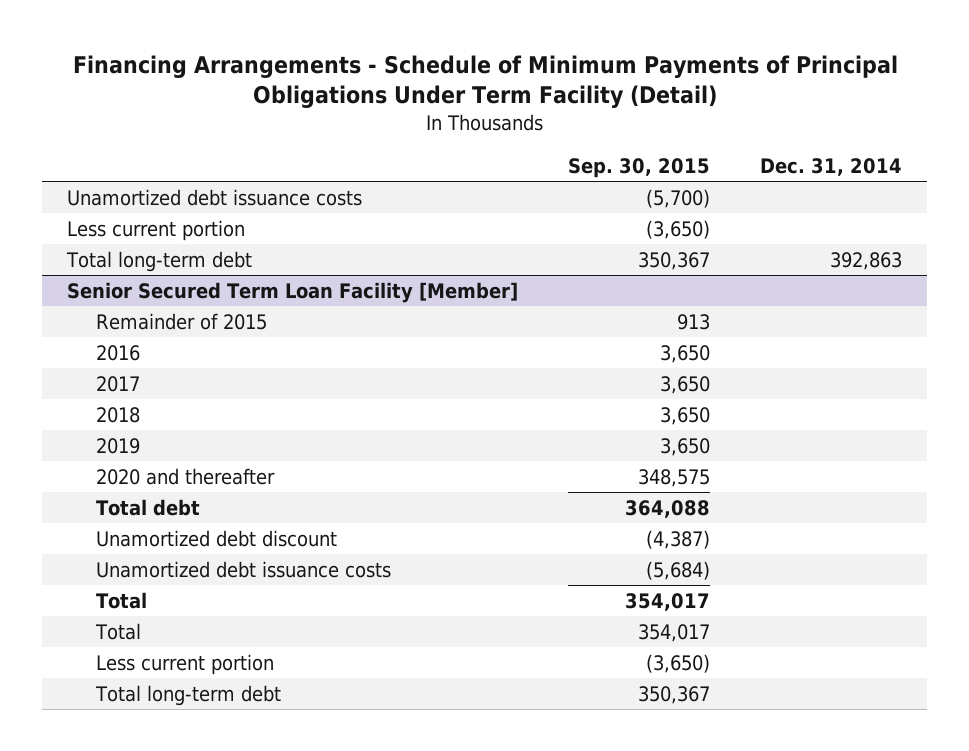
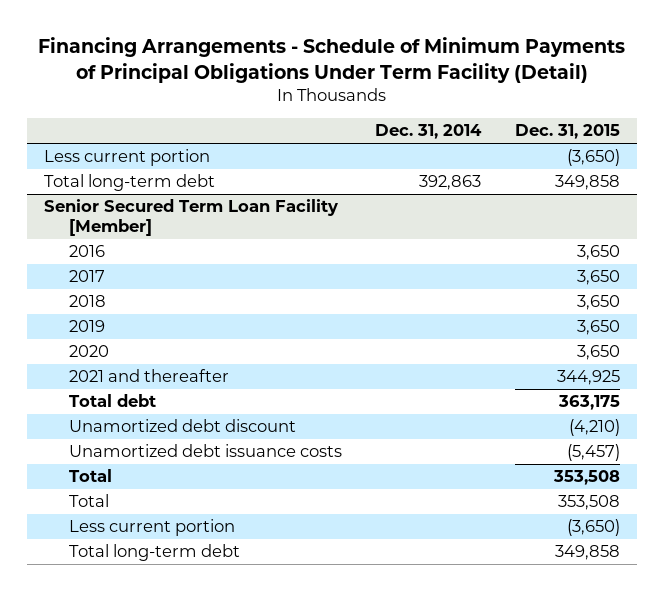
[568,157,711,178] Sep. 30, 2015 -> none
none -> [515,124,621,140] Dec. 31, 2015
[67,188,363,206] Unamortized debt issuance costs -> none
[96,312,268,330] Remainder of 2015 -> none
none -> [68,345,109,358] 2020
[96,467,276,485] 2020 and thereafter -> [68,369,229,383] 2021 and thereafter

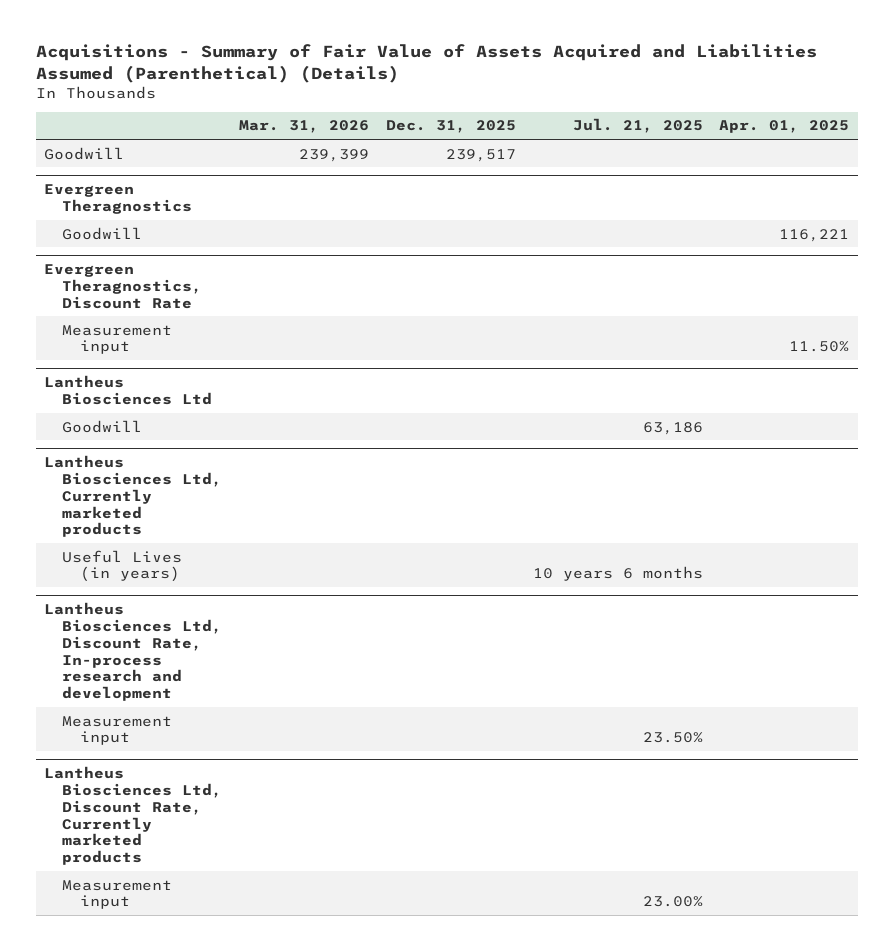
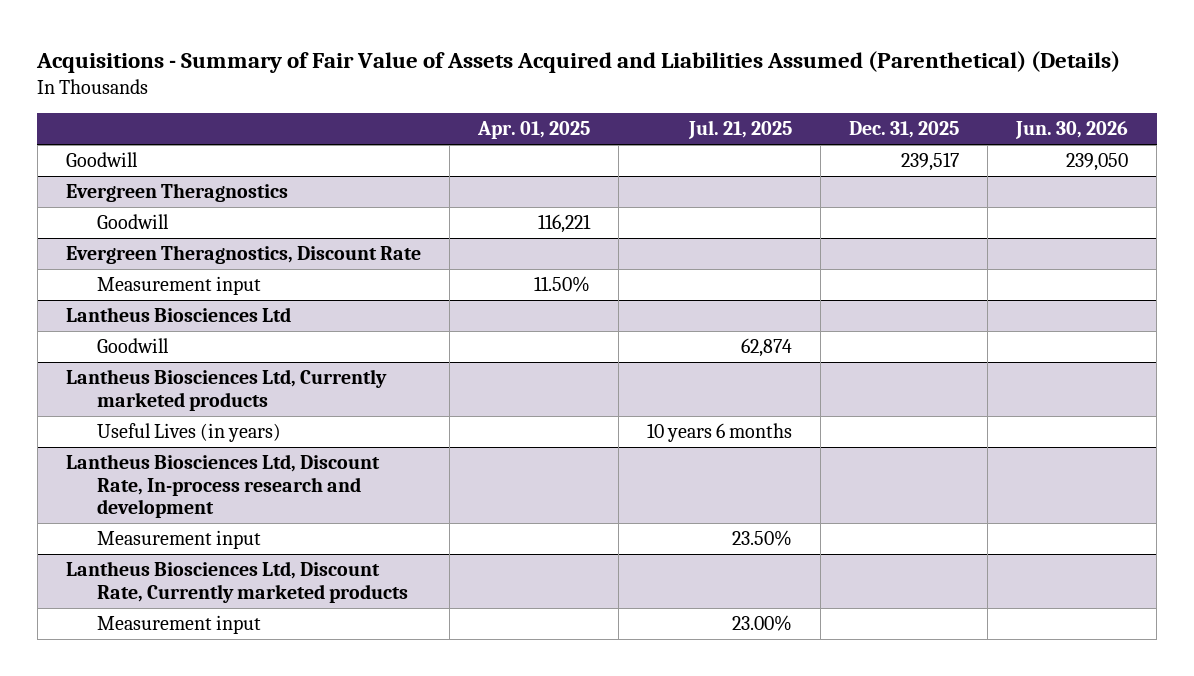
[238,120,369,134] Mar. 31, 2026 -> none
none -> [1015,121,1129,140] Jun. 30, 2026
[642,421,703,435] 63,186 -> [741,338,793,358] 62,874

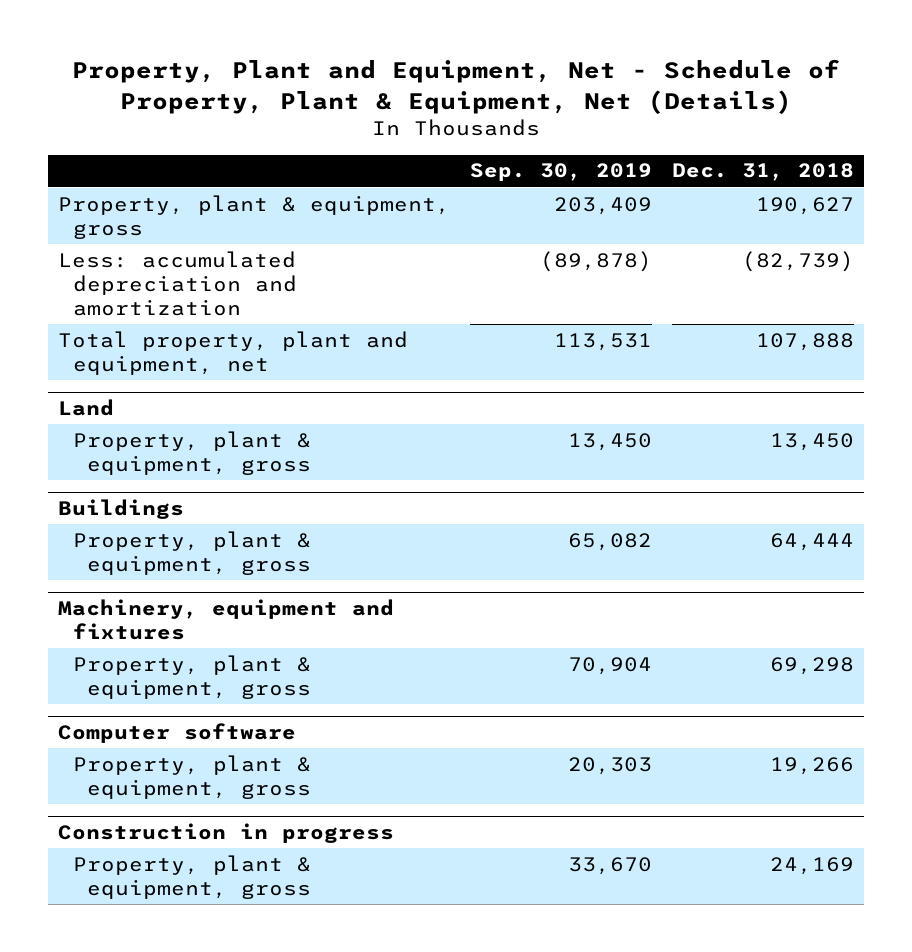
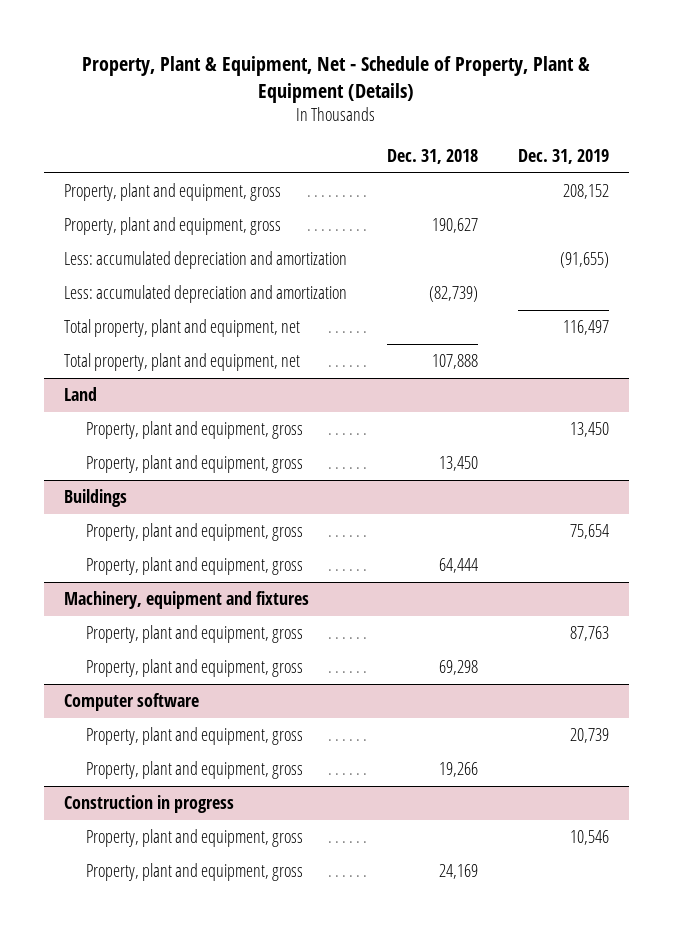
[71,59,840,114] Property, Plant and Equipment, Net - Schedule of Property, Plant & Equipment, Net (Details) -> [82,55,591,103] Property, Plant & Equipment, Net - Schedule of Property, Plant & Equipment (Details)
[469,163,652,182] Sep. 30, 2019 -> none
none -> [517,148,609,164] Dec. 31, 2019
none -> [63,183,281,202] Property, plant and equipment, gross
[58,194,451,240] Property, plant & equipment, gross -> [63,217,281,236] Property, plant and equipment, gross
none -> [63,251,347,270] Less: accumulated depreciation and amortization
none -> [63,319,300,338] Total property, plant and equipment, net
none -> [85,421,303,440] Property, plant and equipment, gross
[72,430,312,476] Property, plant & equipment, gross -> [85,455,303,474] Property, plant and equipment, gross
none -> [85,523,303,542] Property, plant and equipment, gross
[72,530,312,576] Property, plant & equipment, gross -> [85,557,303,576] Property, plant and equipment, gross
none -> [85,625,303,644] Property, plant and equipment, gross
[72,654,312,700] Property, plant & equipment, gross -> [85,659,303,678] Property, plant and equipment, gross
none -> [85,727,303,746] Property, plant and equipment, gross
[72,754,312,800] Property, plant & equipment, gross -> [85,761,303,780] Property, plant and equipment, gross
none -> [85,829,303,848] Property, plant and equipment, gross
[72,854,312,900] Property, plant & equipment, gross -> [85,863,303,882] Property, plant and equipment, gross

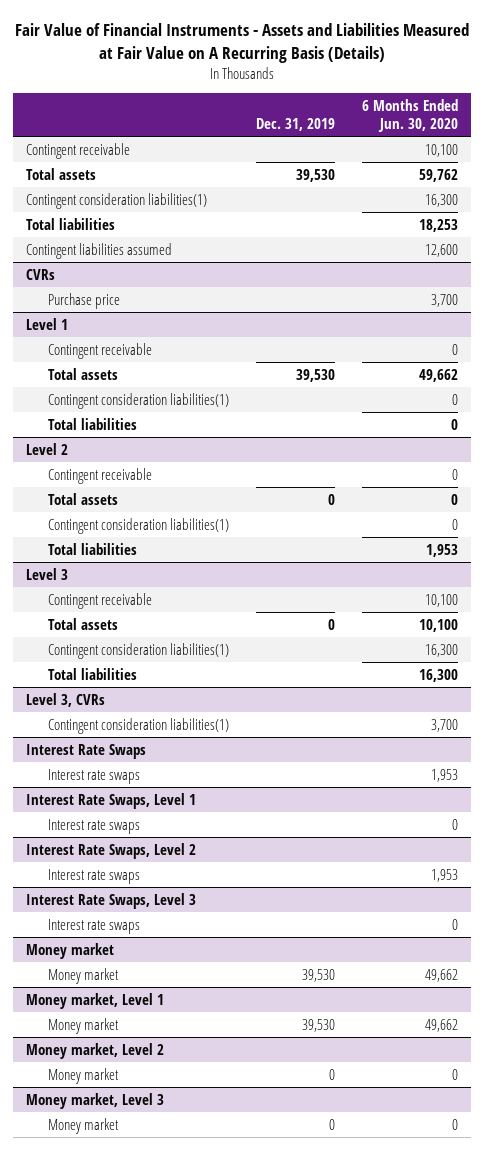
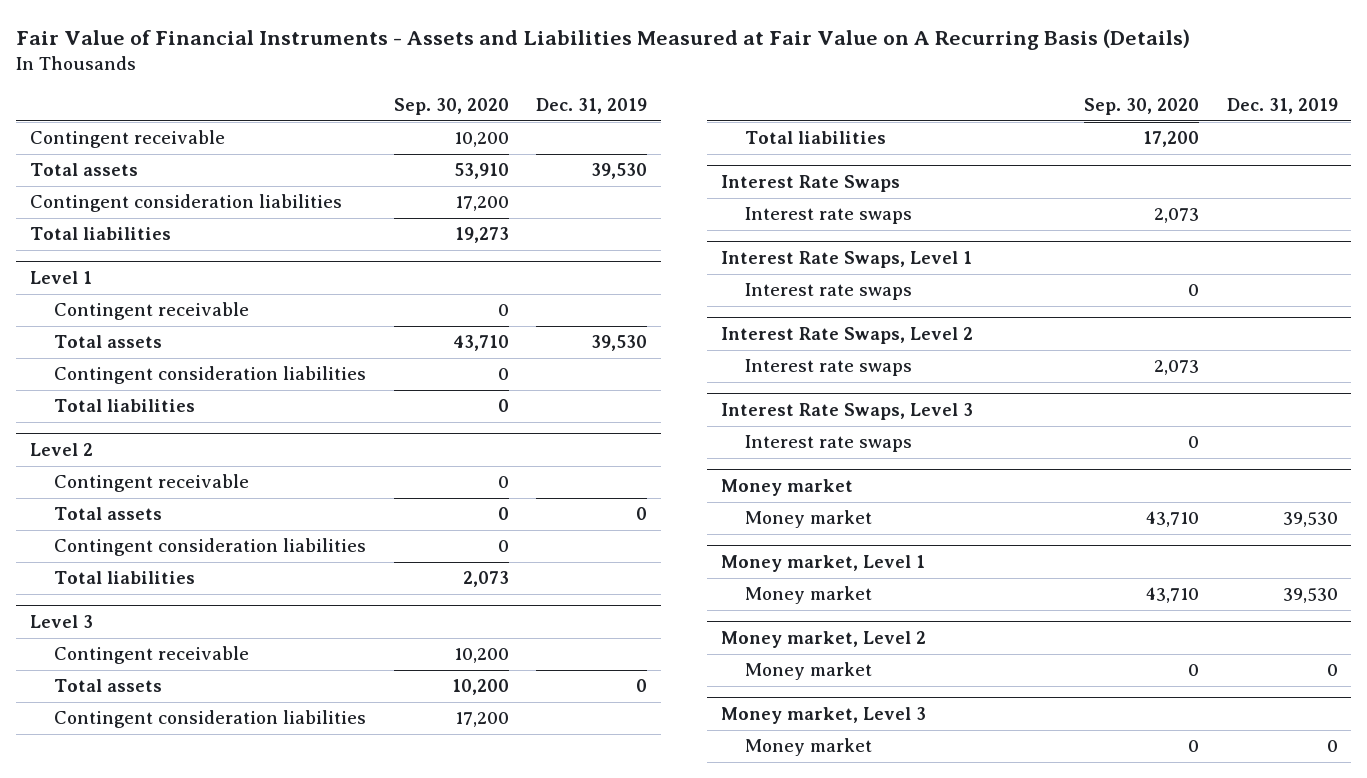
[361,99,458,132] 6 Months Ended Jun. 30, 2020 -> none
none -> [393,98,509,116] Sep. 30, 2020
[26,192,208,209] Contingent consideration liabilities(1) -> [29,194,342,213] Contingent consideration liabilities
[26,242,173,259] Contingent liabilities assumed -> none
[26,268,56,280] CVRs -> none
[48,292,121,309] Purchase price -> none
[48,392,230,409] Contingent consideration liabilities(1) -> [54,366,367,385] Contingent consideration liabilities
[48,517,230,534] Contingent consideration liabilities(1) -> [54,538,367,557] Contingent consideration liabilities
[48,642,230,659] Contingent consideration liabilities(1) -> [54,710,367,729] Contingent consideration liabilities
[26,692,106,707] Level 3, CVRs -> none
[48,717,230,734] Contingent consideration liabilities(1) -> none

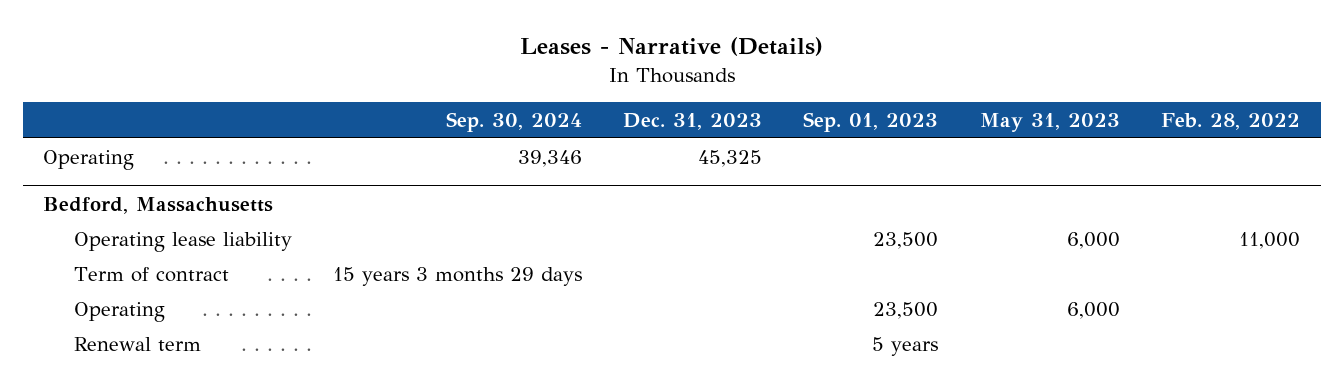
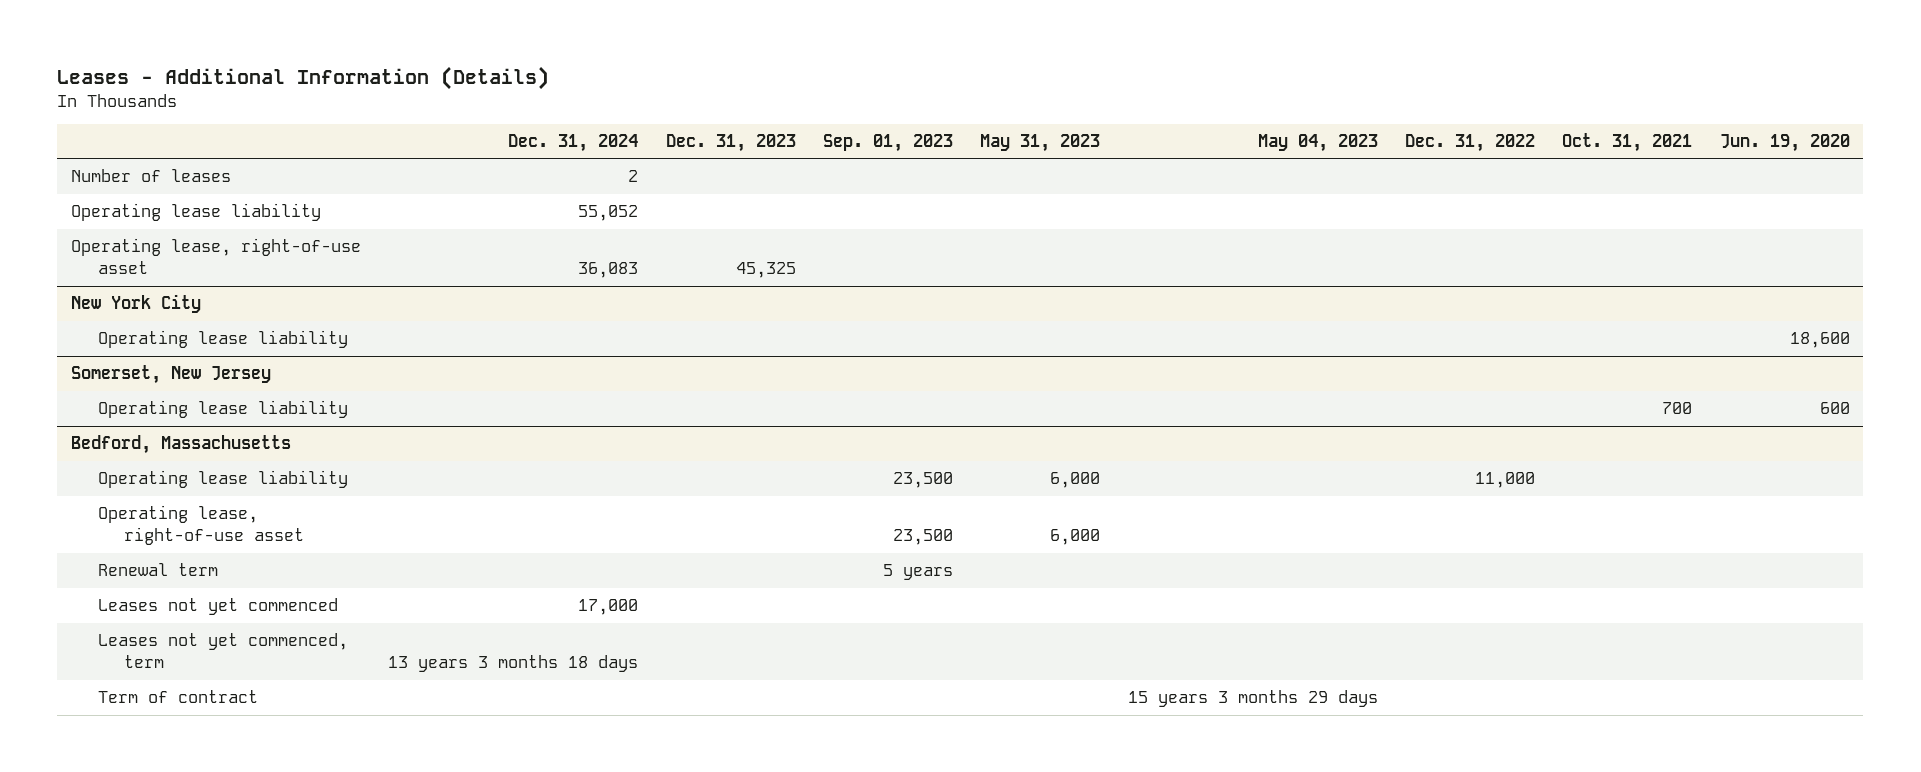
[519,37,823,57] Leases - Narrative (Details) -> [57,65,550,90] Leases - Additional Information (Details)
[445,112,582,133] Sep. 30, 2024 -> none
[1160,113,1300,131] Feb. 28, 2022 -> none
none -> [508,133,639,152] Dec. 31, 2024
none -> [1257,133,1378,152] May 04, 2023
none -> [1404,133,1535,152] Dec. 31, 2022
none -> [1562,132,1693,152] Oct. 31, 2021
none -> [1719,133,1850,152] Jun. 19, 2020
none -> [71,169,232,183] Number of leases
none -> [71,203,322,222] Operating lease liability
[43,149,135,170] Operating -> [71,238,362,275] Operating lease, right-of-use asset
none -> [71,294,202,314] New York City
none -> [97,330,348,349] Operating lease liability
none -> [71,365,272,385] Somerset, New Jersey
none -> [97,400,348,419] Operating lease liability
[73,301,165,322] Operating -> [97,505,305,546] Operating lease, right-of-use asset
none -> [97,598,338,616] Leases not yet commenced
none -> [97,633,348,669] Leases not yet commenced, term
[73,266,229,282] Term of contract -> [97,690,258,704] Term of contract

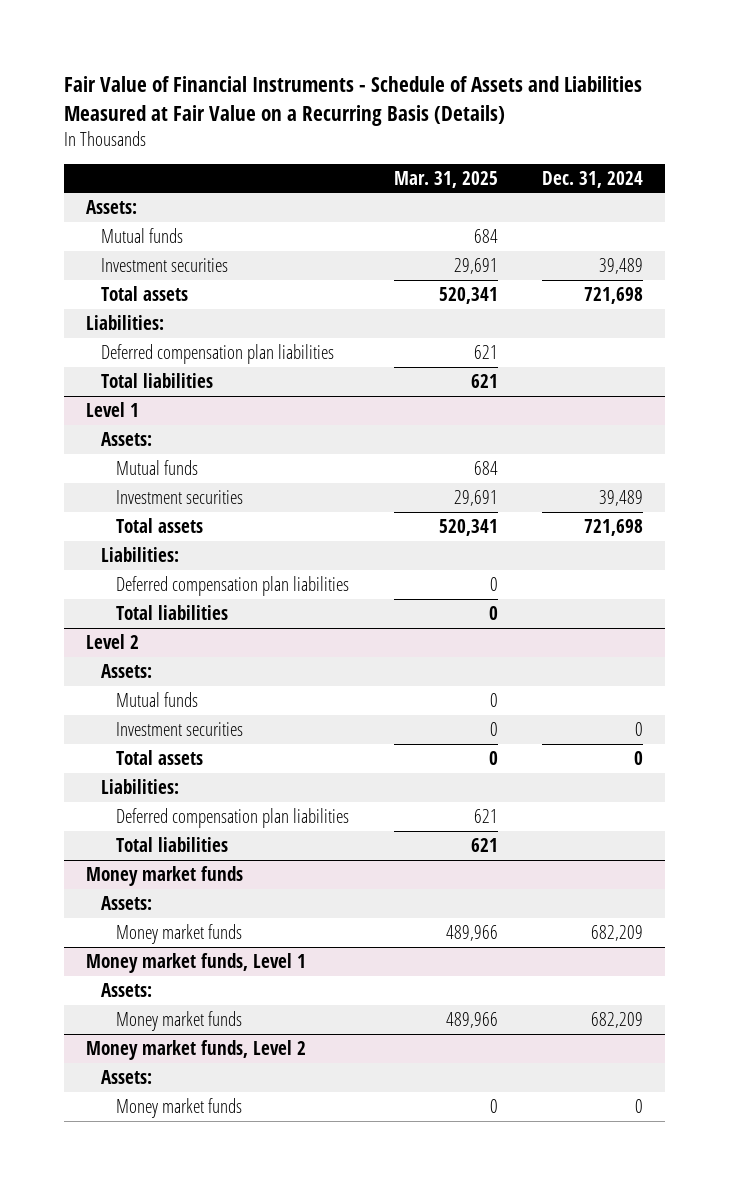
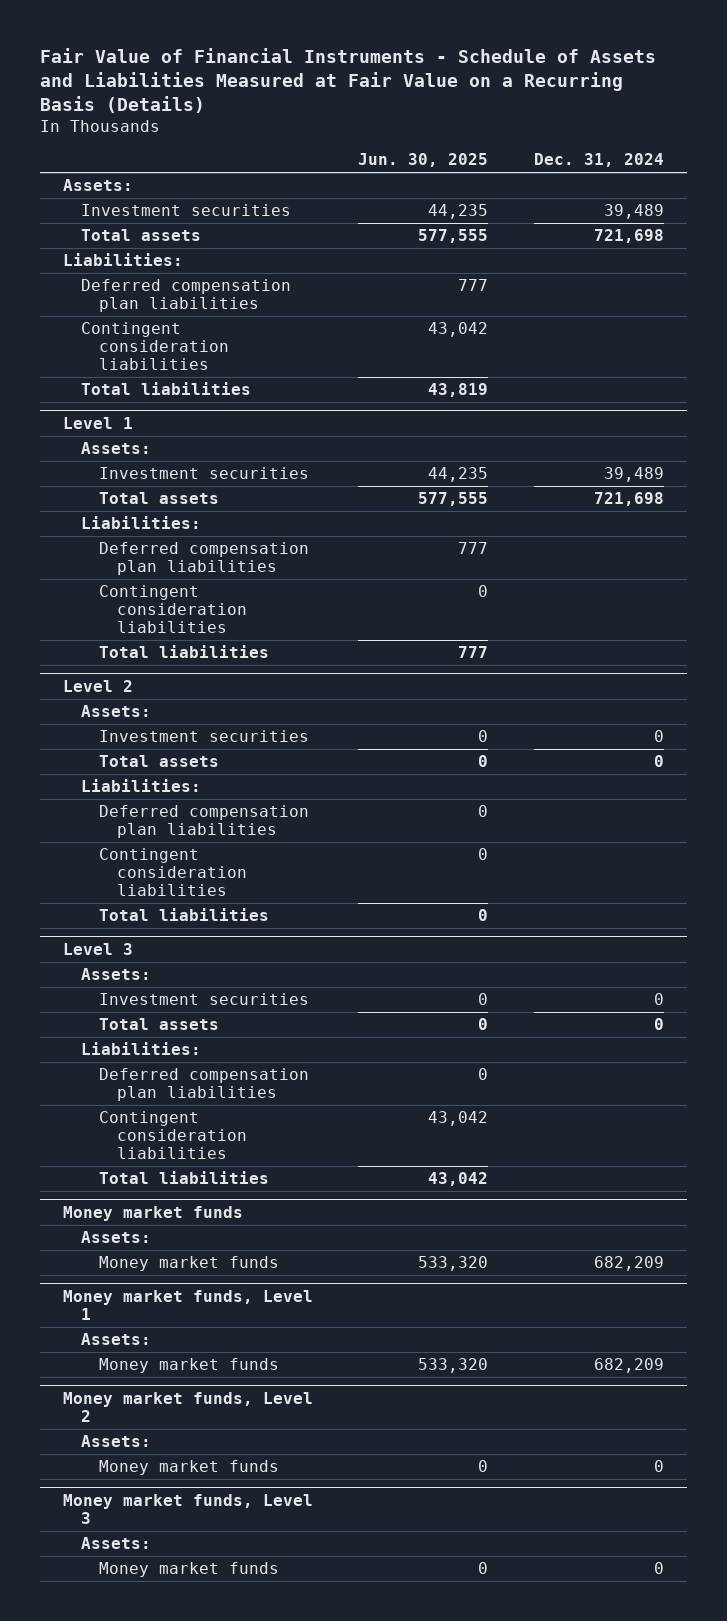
[393,170,498,188] Mar. 31, 2025 -> none
none -> [358,153,489,168] Jun. 30, 2025
[101,227,184,243] Mutual funds -> none
none -> [80,322,229,370] Contingent consideration liabilities
[116,459,199,475] Mutual funds -> none
none -> [98,585,248,633] Contingent consideration liabilities
[116,691,199,707] Mutual funds -> none
none -> [98,848,248,896] Contingent consideration liabilities
none -> [62,943,133,956] Level 3
none -> [80,968,151,981] Assets:
none -> [98,993,309,1006] Investment securities
none -> [98,1018,219,1031] Total assets
none -> [80,1042,201,1056] Liabilities:
none -> [98,1068,309,1101] Deferred compensation plan liabilities
none -> [98,1111,248,1159] Contingent consideration liabilities
none -> [98,1171,269,1185] Total liabilities
none -> [62,1494,313,1524] Money market funds, Level 3
none -> [80,1537,151,1550] Assets:
none -> [98,1562,279,1578] Money market funds

